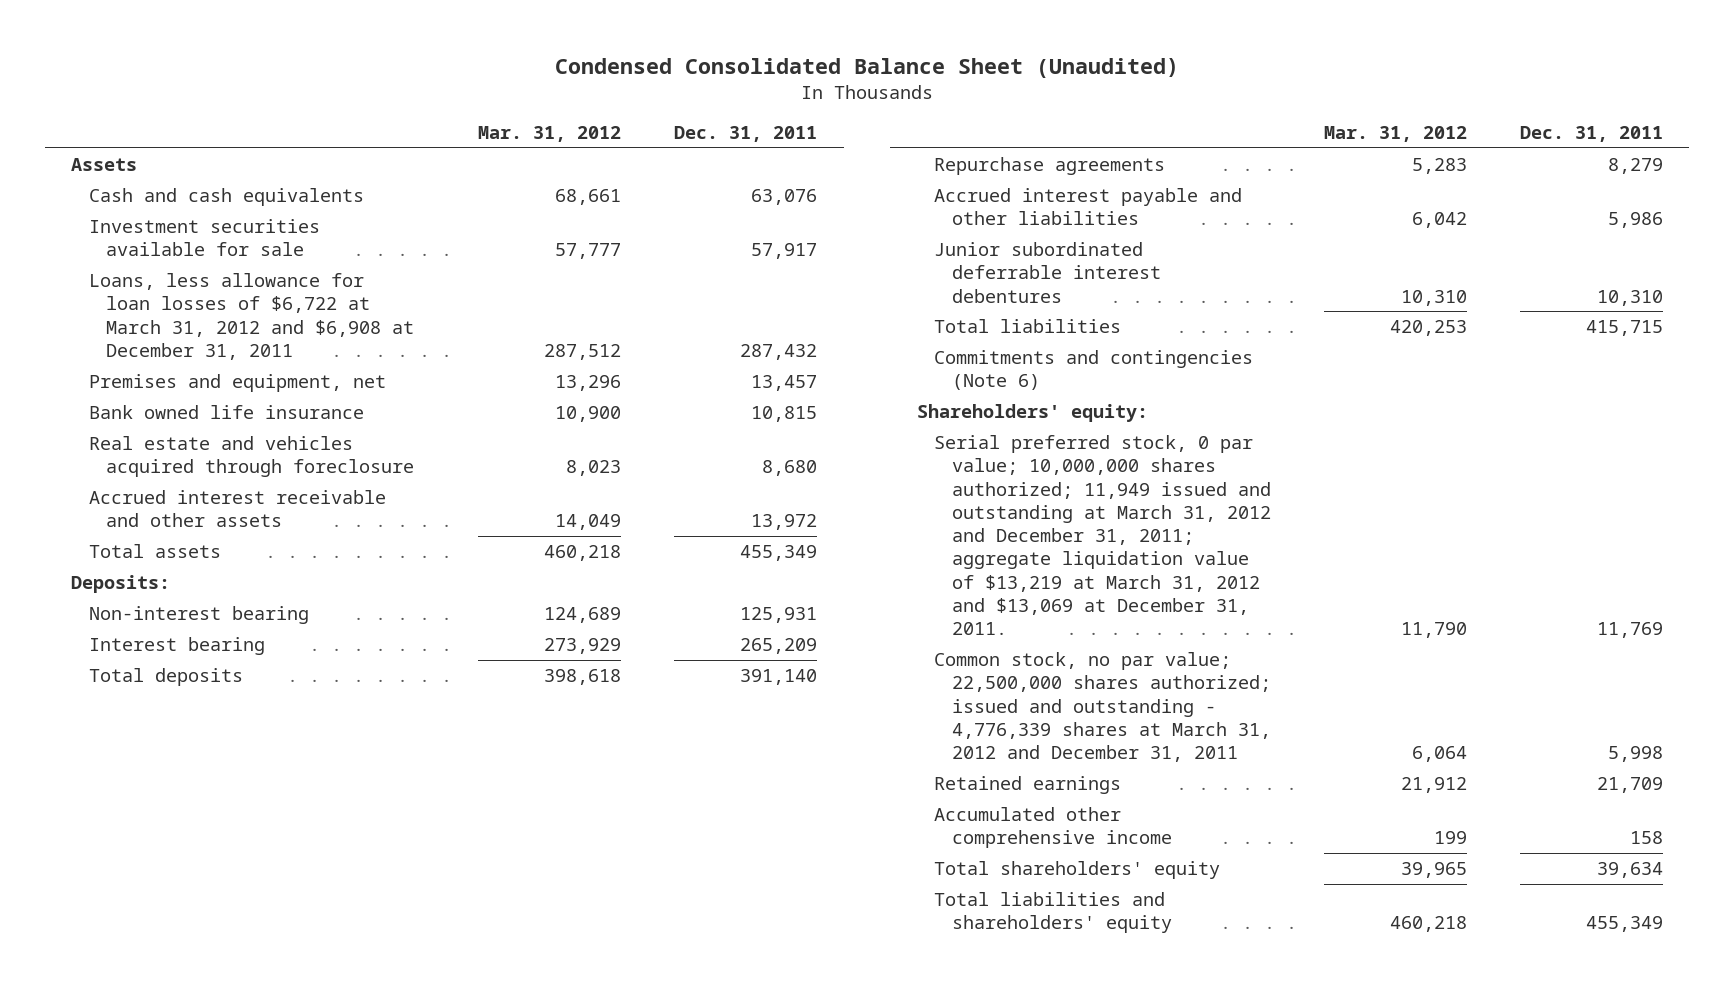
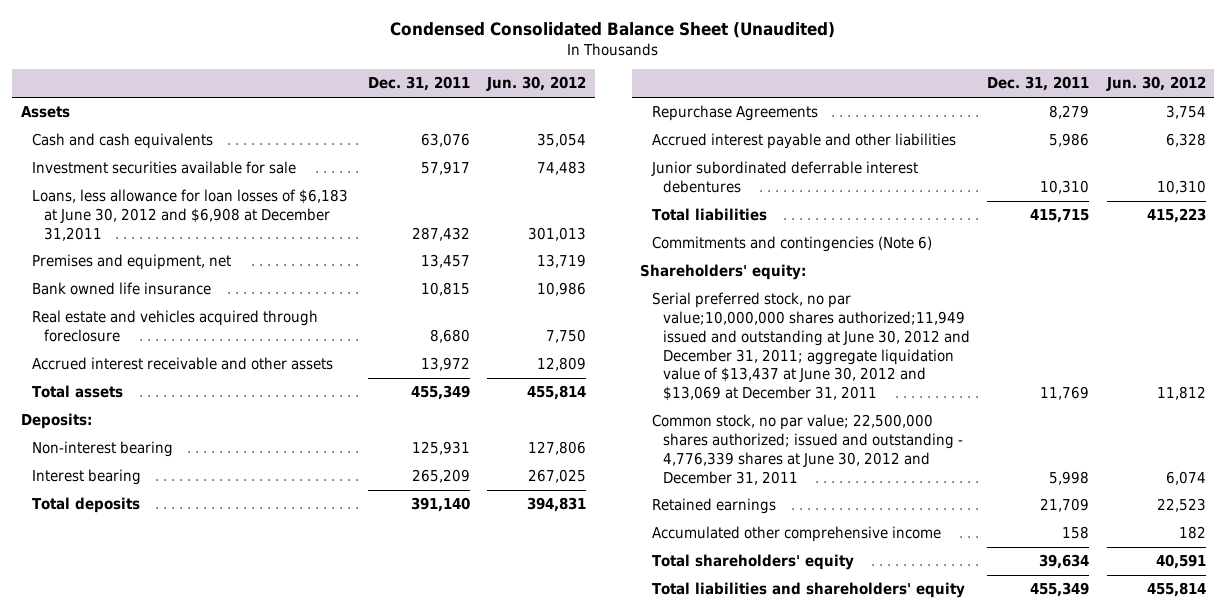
[478,126,622,143] Mar. 31, 2012 -> none
none -> [486,76,587,92] Jun. 30, 2012
[88,272,415,360] Loans, less allowance for loan losses of $6,722 at March 31, 2012 and $6,908 at December 31, 2011 -> [32,189,349,241] Loans, less allowance for loan losses of $6,183 at June 30, 2012 and $6,908 at December 31,2011
[934,156,1166,175] Repurchase agreements -> [651,105,818,122] Repurchase Agreements
[934,434,1271,636] Serial preferred stock, 0 par value; 10,000,000 shares authorized; 11,949 issued and outstanding at March 31, 2012 and December 31, 2011; aggregate liquidation value of $13,219 at March 31, 2012 and $13,069 at December 31, 2011. -> [651,292,971,402] Serial preferred stock, no par value;10,000,000 shares authorized;11,949 issued and outstanding at June 30, 2012 and December 31, 2011; aggregate liquidation value of $13,437 at June 30, 2012 and $13,069 at December 31, 2011
[934,651,1271,763] Common stock, no par value; 22,500,000 shares authorized; issued and outstanding - 4,776,339 shares at March 31, 2012 and December 31, 2011 -> [651,414,964,485] Common stock, no par value; 22,500,000 shares authorized; issued and outstanding - 4,776,339 shares at June 30, 2012 and December 31, 2011

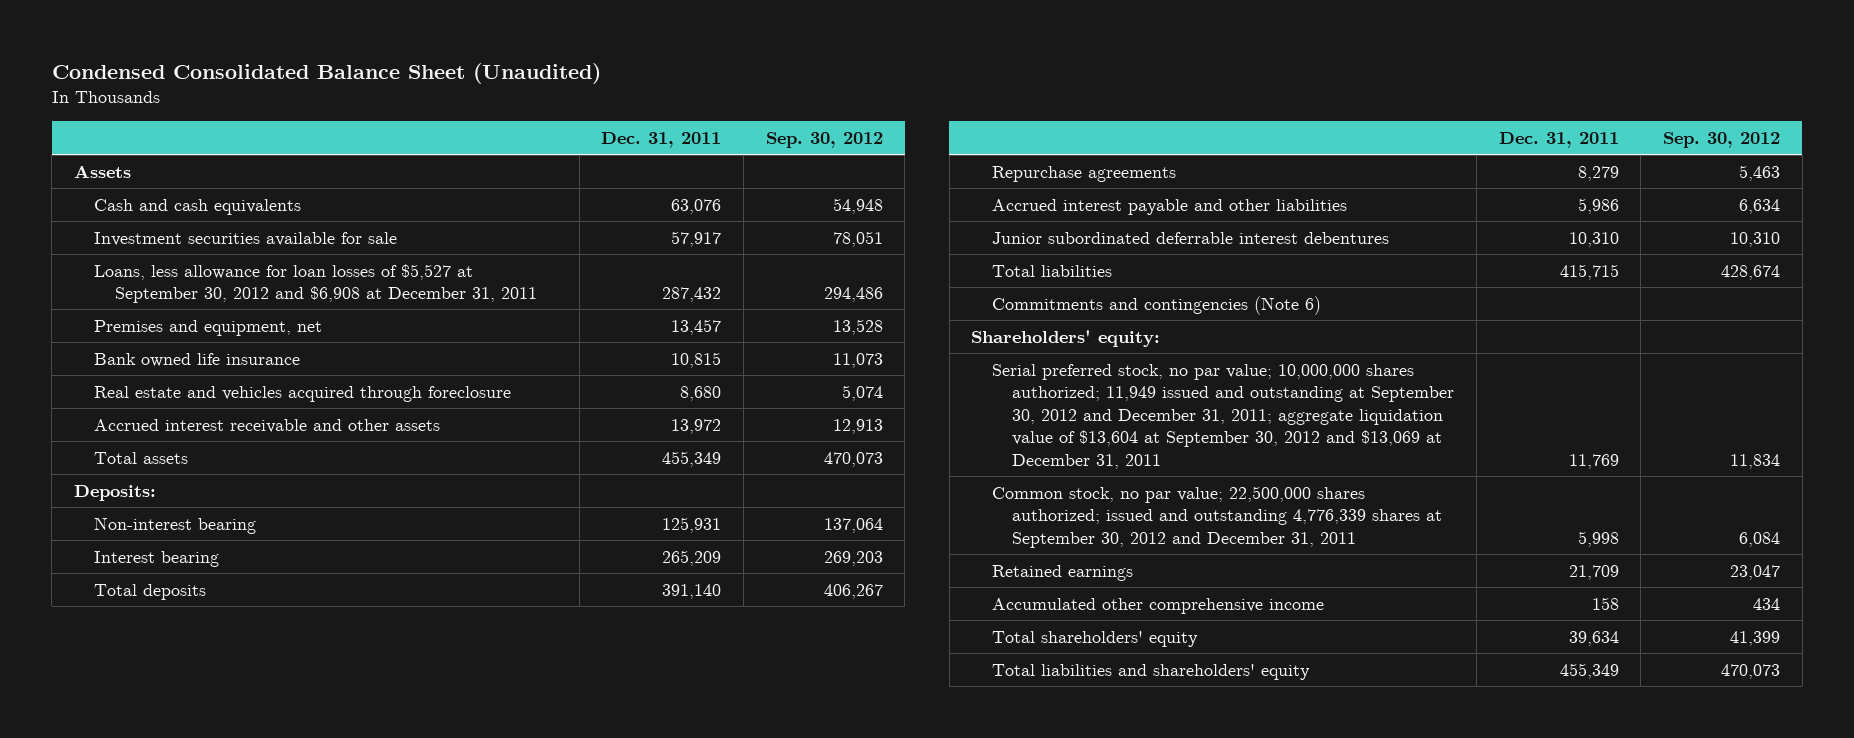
[486,76,587,92] Jun. 30, 2012 -> none
none -> [765,131,883,148] Sep. 30, 2012
[32,189,349,241] Loans, less allowance for loan losses of $6,183 at June 30, 2012 and $6,908 at December 31,2011 -> [94,263,538,304] Loans, less allowance for loan losses of $5,527 at September 30, 2012 and $6,908 at December 31, 2011
[651,105,818,122] Repurchase Agreements -> [991,165,1176,182] Repurchase agreements
[651,292,971,402] Serial preferred stock, no par value;10,000,000 shares authorized;11,949 issued and outstanding at June 30, 2012 and December 31, 2011; aggregate liquidation value of $13,437 at June 30, 2012 and $13,069 at December 31, 2011 -> [991,363,1455,469] Serial preferred stock, no par value; 10,000,000 shares authorized; 11,949 issued and outstanding at September 30, 2012 and December 31, 2011; aggregate liquidation value of $13,604 at September 30, 2012 and $13,069 at December 31, 2011
[651,414,964,485] Common stock, no par value; 22,500,000 shares authorized; issued and outstanding - 4,776,339 shares at June 30, 2012 and December 31, 2011 -> [991,485,1443,548] Common stock, no par value; 22,500,000 shares authorized; issued and outstanding 4,776,339 shares at September 30, 2012 and December 31, 2011

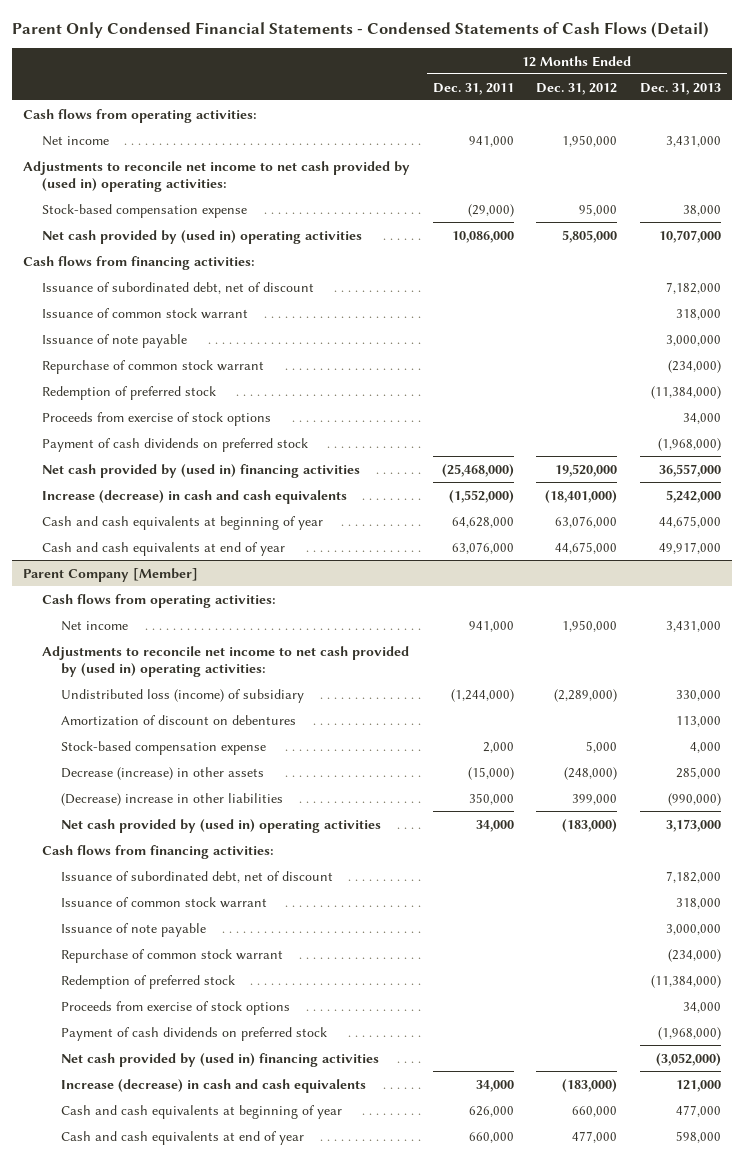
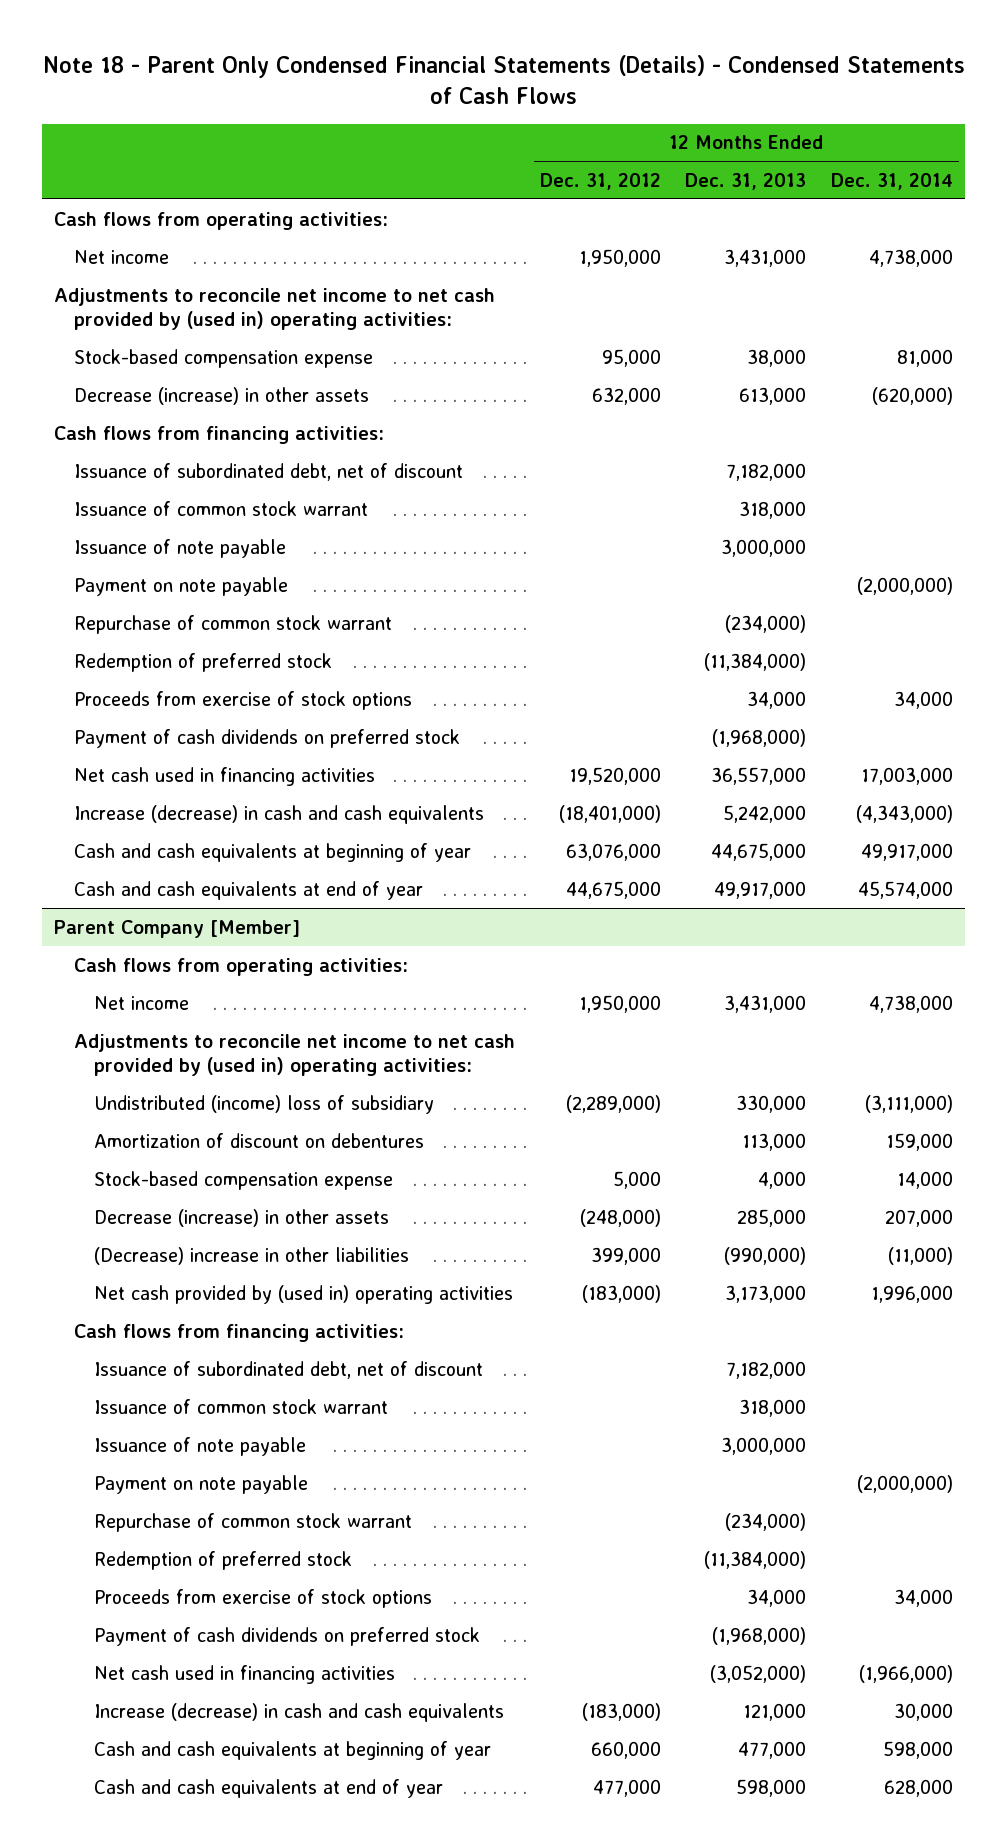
[11,21,709,38] Parent Only Condensed Financial Statements - Condensed Statements of Cash Flows (Detail) -> [42,55,965,104] Note 18 - Parent Only Condensed Financial Statements (Details) - Condensed Statements of Cash Flows
[432,82,514,95] Dec. 31, 2011 -> none
none -> [830,172,953,190] Dec. 31, 2014
[42,229,363,244] Net cash provided by (used in) operating activities -> none
none -> [74,386,370,405] Decrease (increase) in other assets
none -> [74,576,289,596] Payment on note payable
[42,463,361,478] Net cash provided by (used in) financing activities -> [74,766,376,786] Net cash used in financing activities
[61,688,305,703] Undistributed loss (income) of subsidiary -> [94,1094,435,1114] Undistributed (income) loss of subsidiary
none -> [94,1474,309,1494] Payment on note payable
[61,1052,380,1067] Net cash provided by (used in) financing activities -> [94,1664,396,1684] Net cash used in financing activities

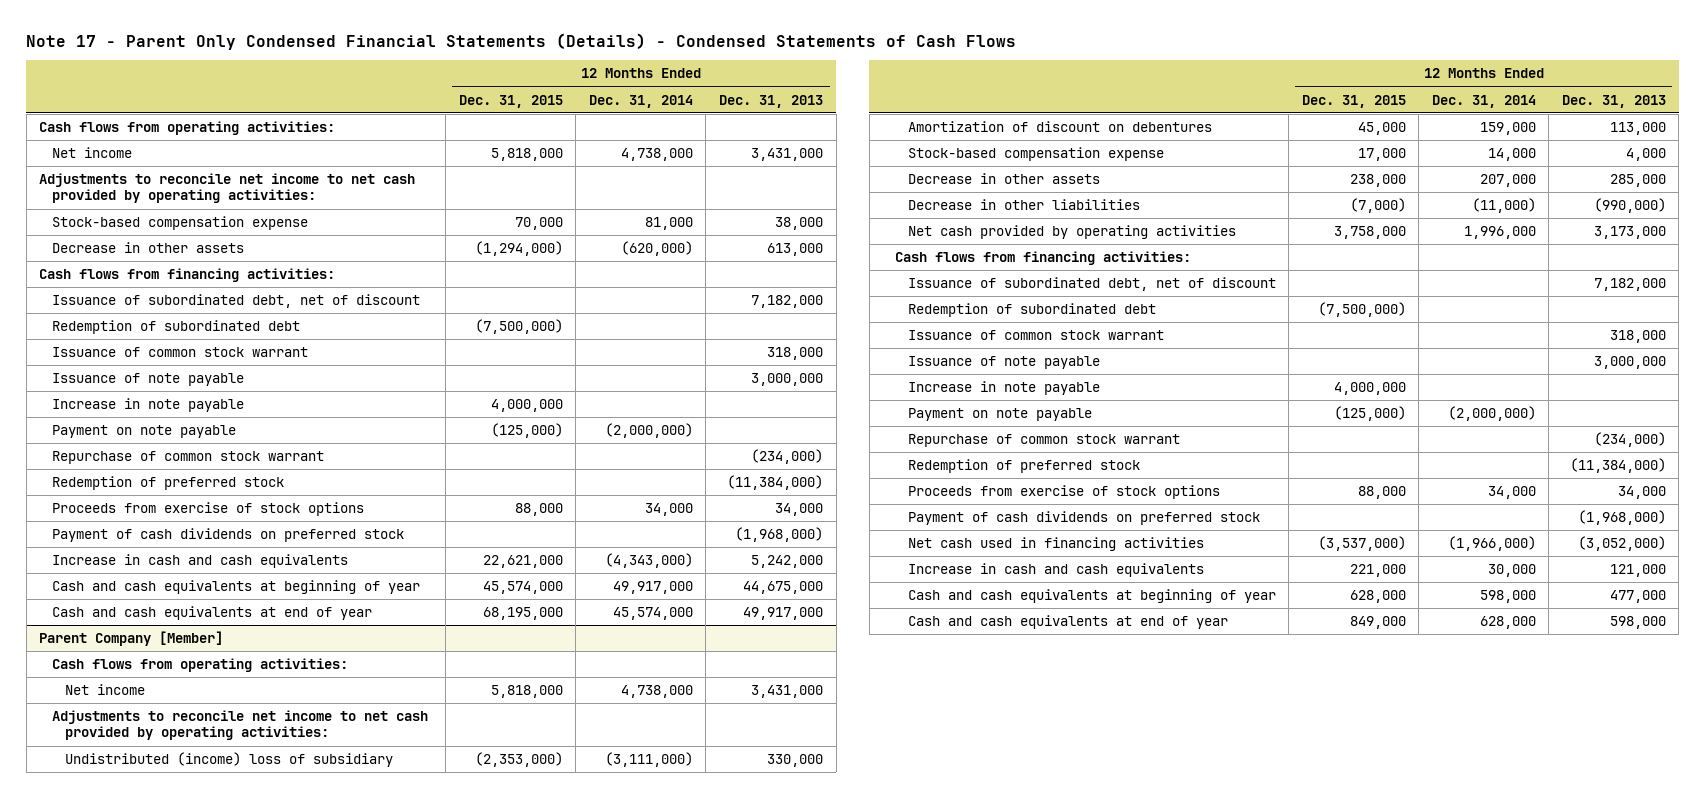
[42,55,965,104] Note 18 - Parent Only Condensed Financial Statements (Details) - Condensed Statements of Cash Flows -> [26,32,1017,50] Note 17 - Parent Only Condensed Financial Statements (Details) - Condensed Statements of Cash Flows
[539,172,661,190] Dec. 31, 2012 -> none
none -> [458,94,563,108] Dec. 31, 2015
[54,287,496,330] Adjustments to reconcile net income to net cash provided by (used in) operating activities: -> [39,172,416,204] Adjustments to reconcile net income to net cash provided by operating activities:
[74,386,370,405] Decrease (increase) in other assets -> [52,241,245,253] Decrease in other assets
none -> [52,319,301,334] Redemption of subordinated debt
none -> [52,397,245,412] Increase in note payable
[74,766,376,786] Net cash used in financing activities -> none
[74,804,485,824] Increase (decrease) in cash and cash equivalents -> [52,553,349,568] Increase in cash and cash equivalents
[74,1033,516,1076] Adjustments to reconcile net income to net cash provided by (used in) operating activities: -> [52,709,429,741] Adjustments to reconcile net income to net cash provided by operating activities:
[94,1208,390,1227] Decrease (increase) in other assets -> [907,172,1100,184] Decrease in other assets
[94,1246,410,1265] (Decrease) increase in other liabilities -> [907,198,1140,210] Decrease in other liabilities
[94,1284,514,1304] Net cash provided by (used in) operating activities -> [907,224,1236,239] Net cash provided by operating activities
none -> [907,302,1156,317] Redemption of subordinated debt
none -> [907,380,1100,395] Increase in note payable
[94,1702,505,1722] Increase (decrease) in cash and cash equivalents -> [907,562,1204,577] Increase in cash and cash equivalents

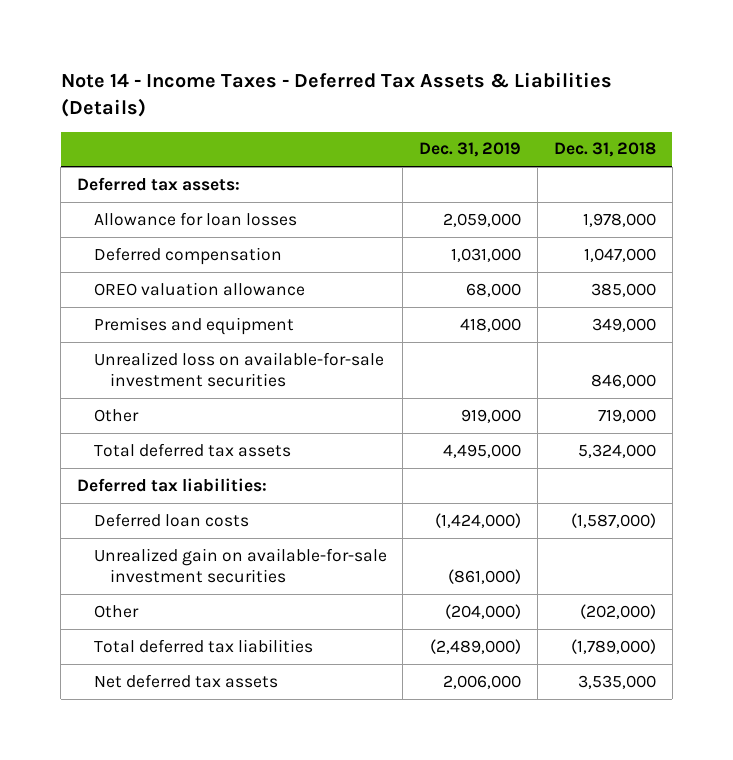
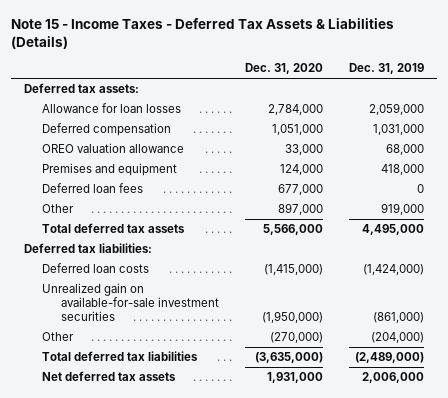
[60,72,612,118] Note 14 - Income Taxes - Deferred Tax Assets & Liabilities (Details) -> [10,17,394,49] Note 15 - Income Taxes - Deferred Tax Assets & Liabilities (Details)
[553,142,656,158] Dec. 31, 2018 -> none
none -> [244,63,323,75] Dec. 31, 2020
[93,351,384,388] Unrealized loss on available-for-sale investment securities -> none
none -> [42,183,144,194] Deferred loan fees

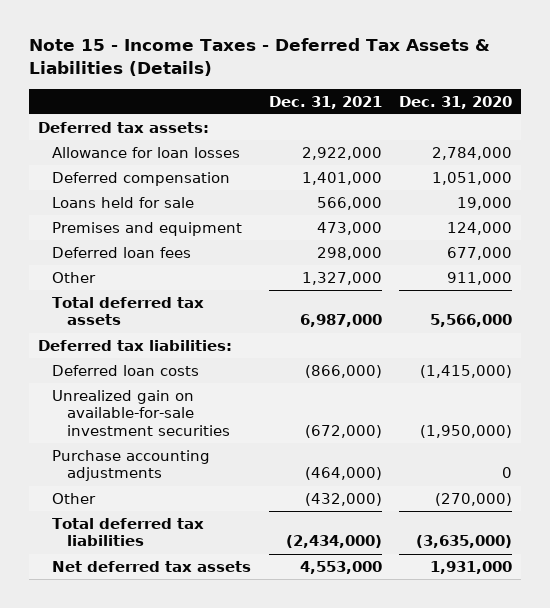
[348,63,424,75] Dec. 31, 2019 -> none
none -> [268,95,382,109] Dec. 31, 2021
[42,143,185,154] OREO valuation allowance -> none
none -> [52,196,195,208] Loans held for sale
[277,203,323,216] 897,000 -> [447,271,513,285] 911,000
none -> [52,449,211,482] Purchase accounting adjustments

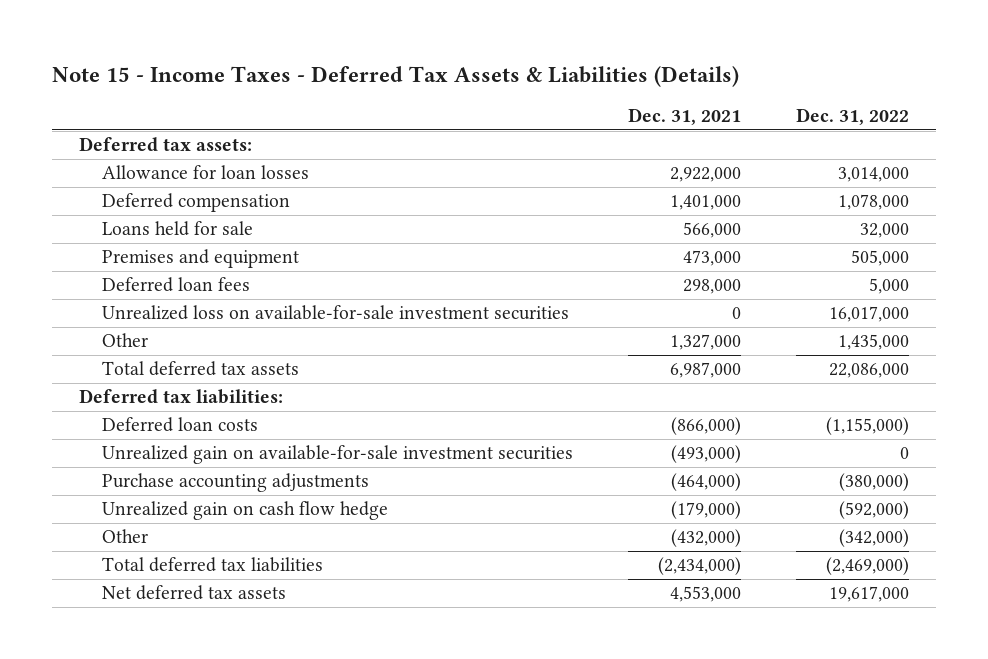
[399,95,513,109] Dec. 31, 2020 -> none
none -> [795,108,909,126] Dec. 31, 2022
none -> [101,305,569,321] Unrealized loss on available-for-sale investment securities
[304,424,382,438] (672,000) -> [670,445,741,464] (493,000)
none -> [101,501,388,521] Unrealized gain on cash flow hedge

